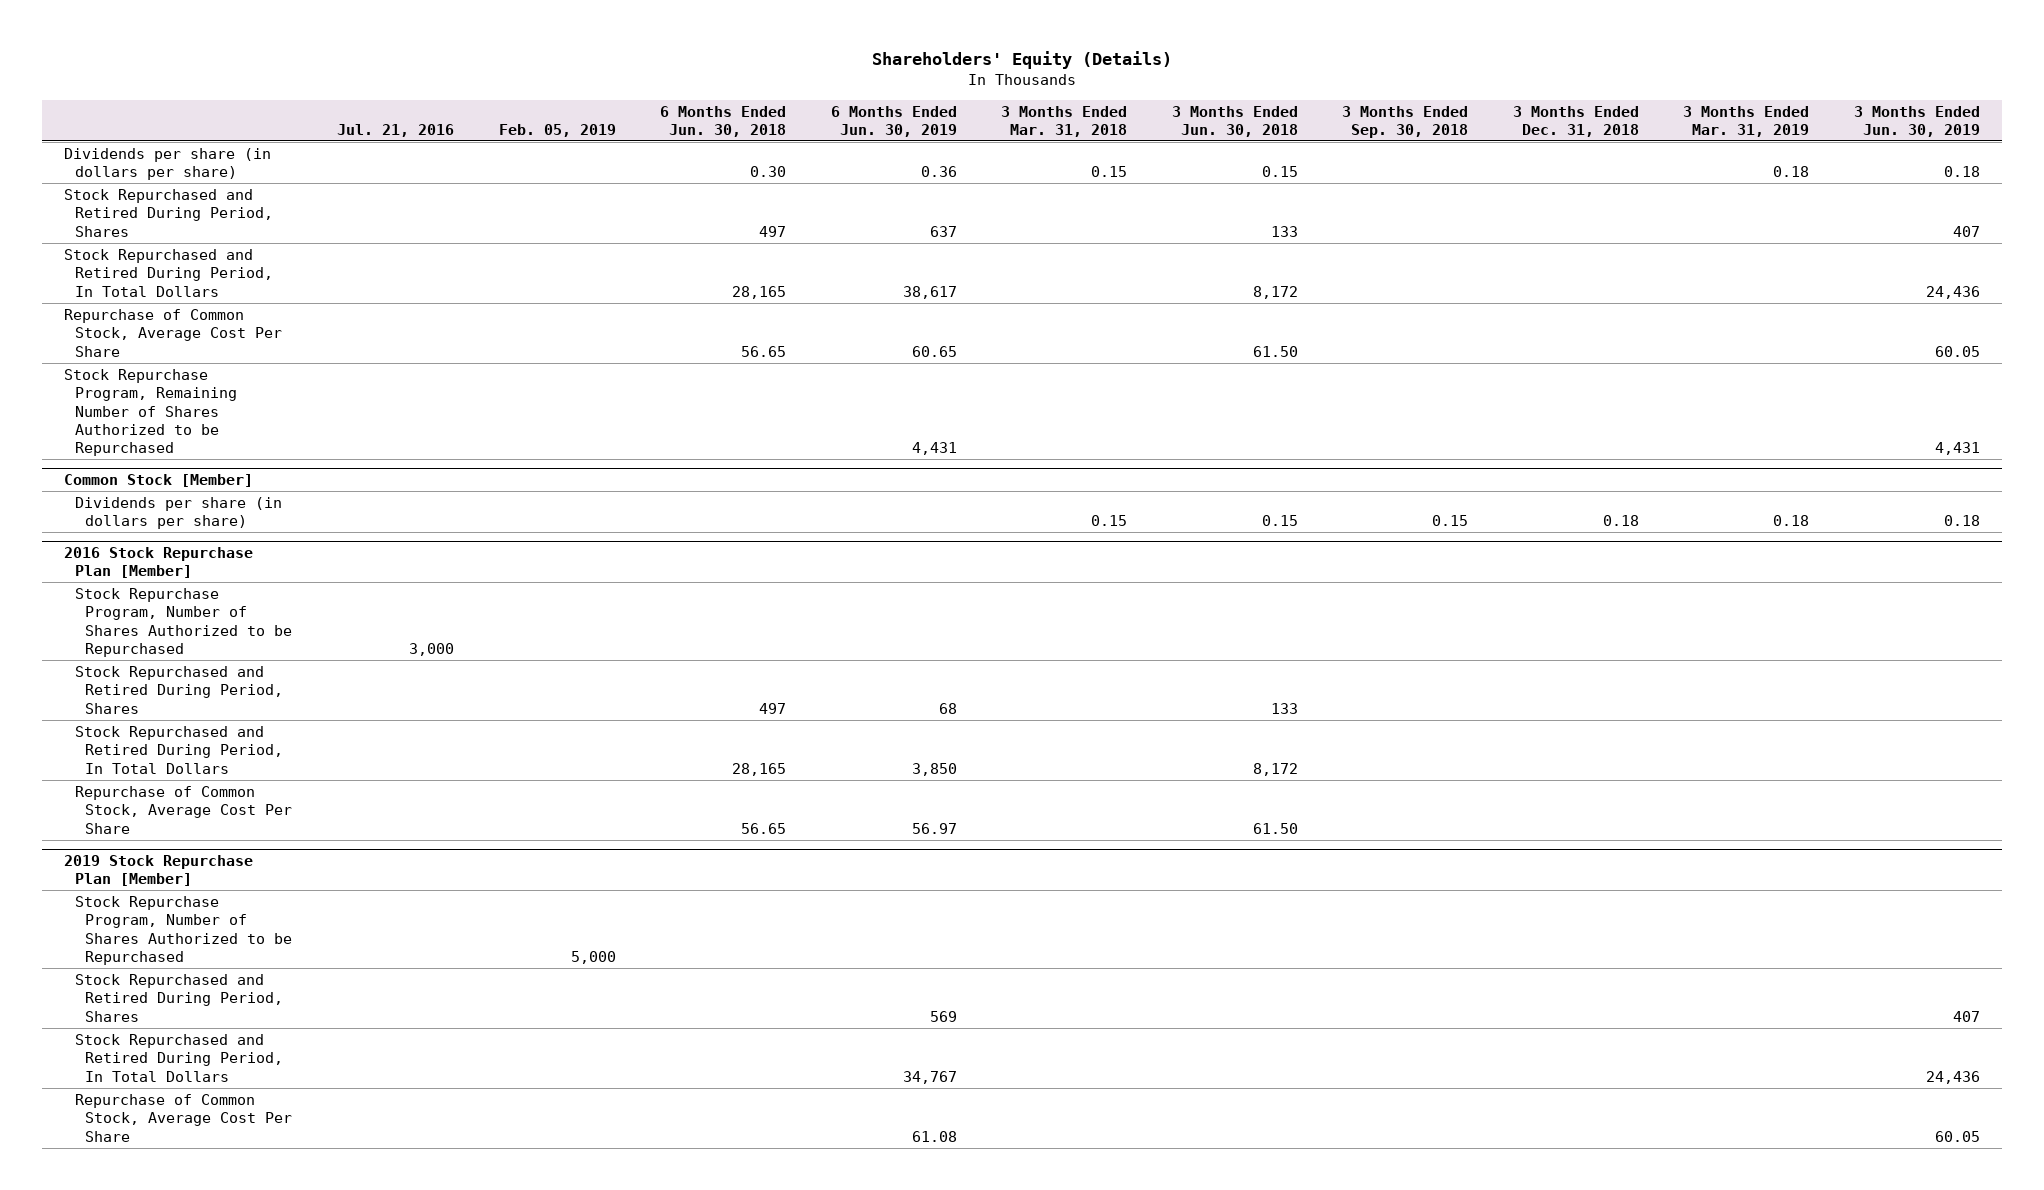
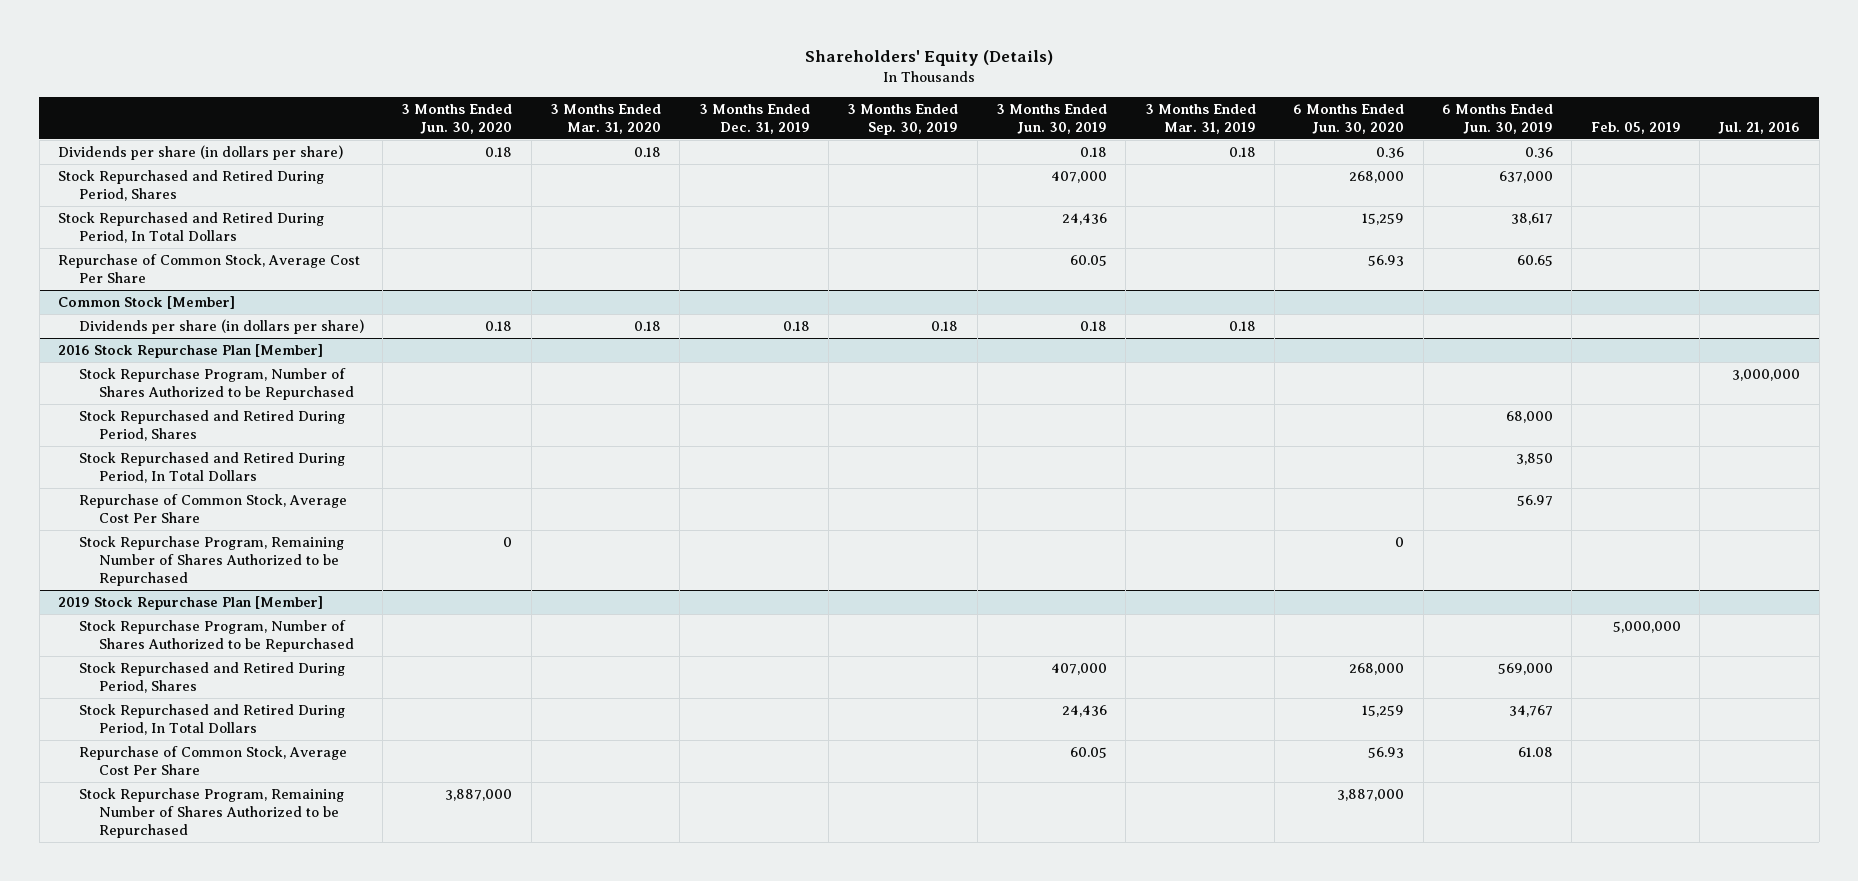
[660,105,787,138] 6 Months Ended Jun. 30, 2018 -> none
[1001,105,1128,138] 3 Months Ended Mar. 31, 2018 -> none
[1171,105,1298,138] 3 Months Ended Jun. 30, 2018 -> none
[1342,105,1469,139] 3 Months Ended Sep. 30, 2018 -> none
[1512,105,1639,138] 3 Months Ended Dec. 31, 2018 -> none
none -> [401,103,513,134] 3 Months Ended Jun. 30, 2020
none -> [549,103,661,134] 3 Months Ended Mar. 31, 2020
none -> [698,103,810,134] 3 Months Ended Dec. 31, 2019
none -> [847,103,959,135] 3 Months Ended Sep. 30, 2019
none -> [1293,103,1405,134] 6 Months Ended Jun. 30, 2020
[929,225,957,237] 637 -> [1498,170,1553,183] 637,000
[1952,225,1980,237] 407 -> [1050,170,1107,183] 407,000
[64,368,237,457] Stock Repurchase Program, Remaining Number of Shares Authorized to be Repurchased -> none
[409,642,455,656] 3,000 -> [1732,368,1801,381] 3,000,000
[938,702,957,714] 68 -> [1505,410,1553,423] 68,000
none -> [78,535,344,587] Stock Repurchase Program, Remaining Number of Shares Authorized to be Repurchased
[570,950,616,964] 5,000 -> [1612,620,1681,633] 5,000,000
[929,1010,957,1022] 569 -> [1497,662,1553,675] 569,000
[1952,1010,1980,1022] 407 -> [1050,662,1107,675] 407,000
none -> [78,787,344,839] Stock Repurchase Program, Remaining Number of Shares Authorized to be Repurchased

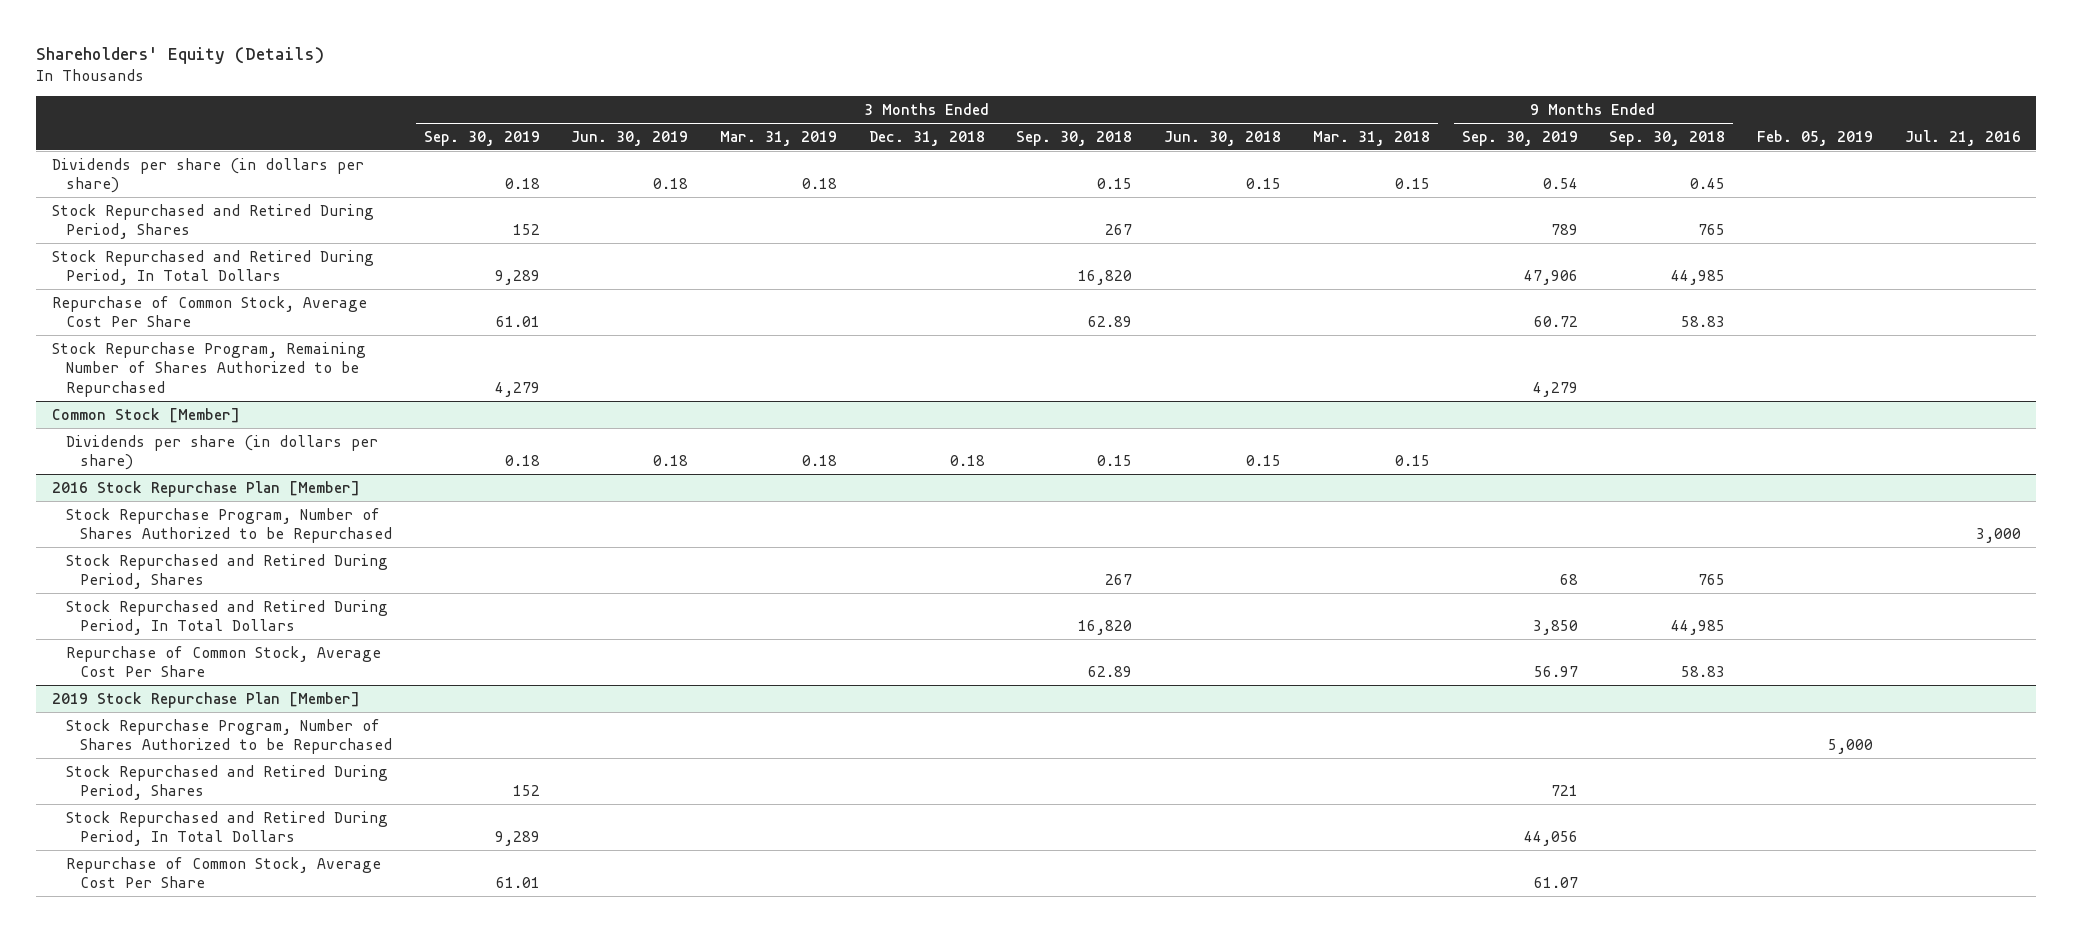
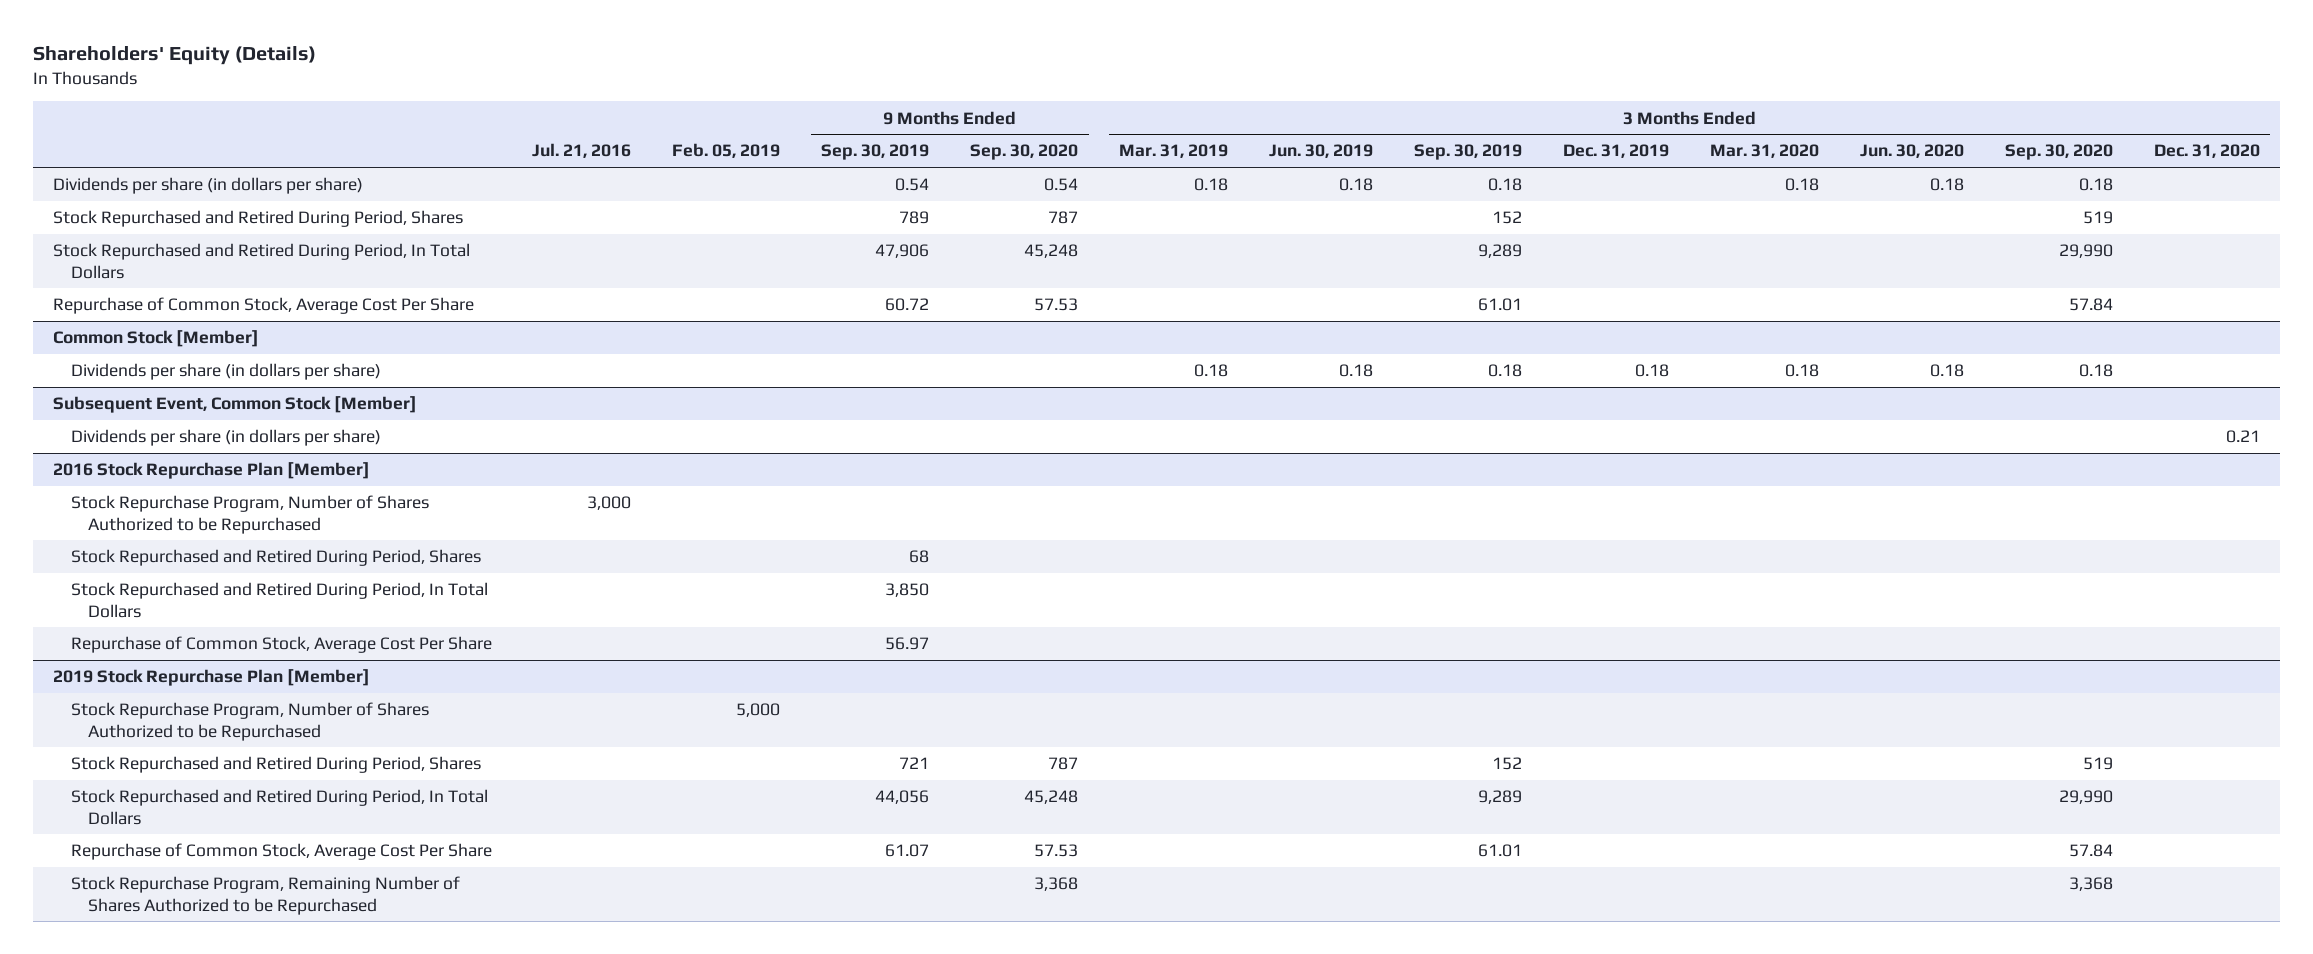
[868,130,985,146] Dec. 31, 2018 -> none
[1016,130,1133,146] Sep. 30, 2018 -> none
[1164,130,1282,146] Jun. 30, 2018 -> none
[1312,130,1430,146] Mar. 31, 2018 -> none
[1609,130,1726,146] Sep. 30, 2018 -> none
none -> [970,144,1079,161] Sep. 30, 2020
none -> [1563,144,1670,159] Dec. 31, 2019
none -> [1709,144,1819,159] Mar. 31, 2020
none -> [1859,144,1964,159] Jun. 30, 2020
none -> [2004,144,2113,161] Sep. 30, 2020
none -> [2153,144,2260,159] Dec. 31, 2020
[52,341,367,397] Stock Repurchase Program, Remaining Number of Shares Authorized to be Repurchased -> none
none -> [53,396,418,414] Subsequent Event, Common Stock [Member]
none -> [70,429,381,447] Dividends per share (in dollars per share)
none -> [70,876,460,915] Stock Repurchase Program, Remaining Number of Shares Authorized to be Repurchased

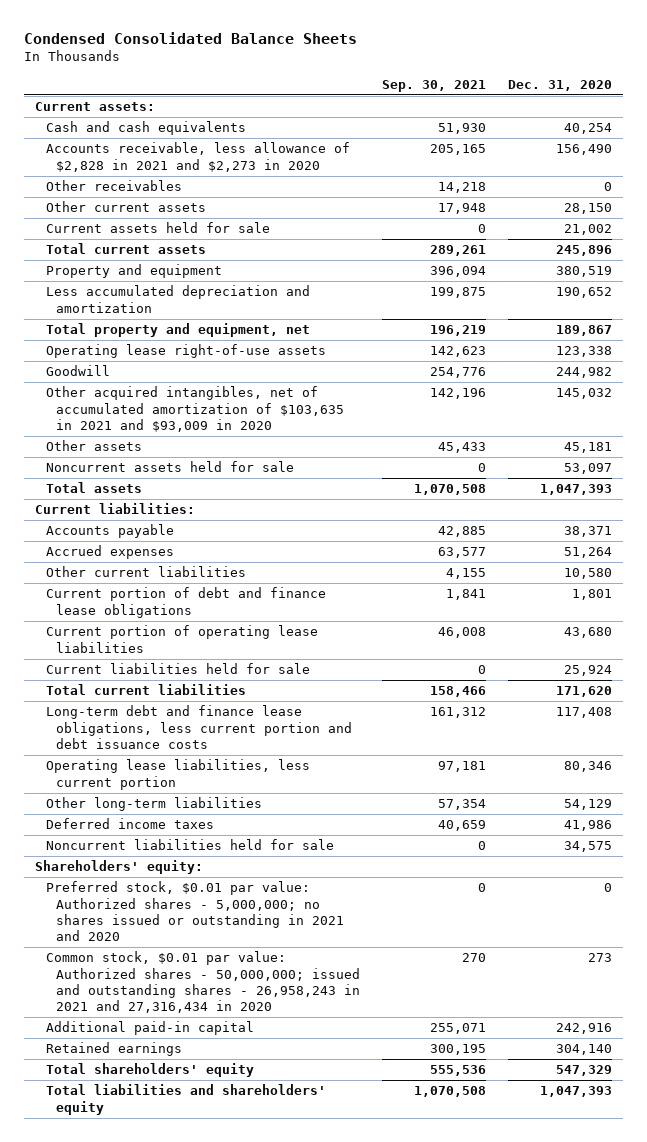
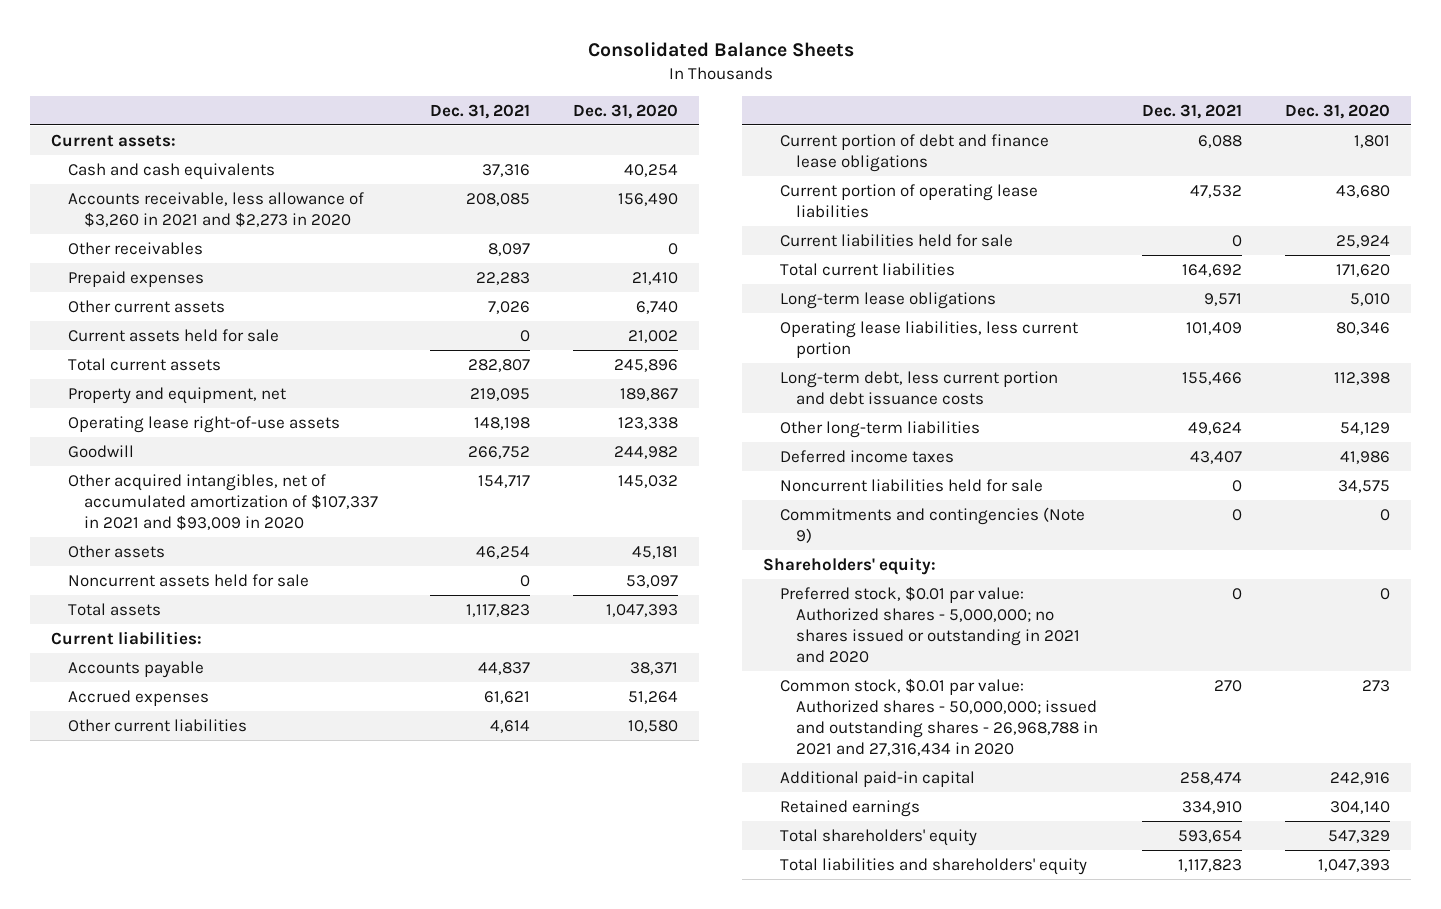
[24,31,358,44] Condensed Consolidated Balance Sheets -> [587,42,854,58] Consolidated Balance Sheets
[382,79,487,92] Sep. 30, 2021 -> none
none -> [429,103,530,119] Dec. 31, 2021
[45,142,350,172] Accounts receivable, less allowance of $2,828 in 2021 and $2,273 in 2020 -> [67,191,364,227] Accounts receivable, less allowance of $3,260 in 2021 and $2,273 in 2020
none -> [67,270,204,287] Prepaid expenses
[564,203,613,215] 28,150 -> [635,300,678,314] 6,740
[45,264,222,279] Property and equipment -> none
[45,285,310,313] Less accumulated depreciation and amortization -> none
[45,323,310,338] Total property and equipment, net -> [67,386,286,404] Property and equipment, net
[45,386,345,432] Other acquired intangibles, net of accumulated amortization of $103,635 in 2021 and $93,009 in 2020 -> [67,473,379,530] Other acquired intangibles, net of accumulated amortization of $107,337 in 2021 and $93,009 in 2020
[45,705,353,749] Long-term debt and finance lease obligations, less current portion and debt issuance costs -> none
none -> [779,291,996,309] Long-term lease obligations
none -> [779,370,1058,405] Long-term debt, less current portion and debt issuance costs
none -> [779,506,1085,543] Commitments and contingencies (Note 9)
[45,951,361,1014] Common stock, $0.01 par value: Authorized shares - 50,000,000; issued and outstanding shares - 26,958,243 in 2021 and 27,316,434 in 2020 -> [779,677,1099,756] Common stock, $0.01 par value: Authorized shares - 50,000,000; issued and outstanding shares - 26,968,788 in 2021 and 27,316,434 in 2020

